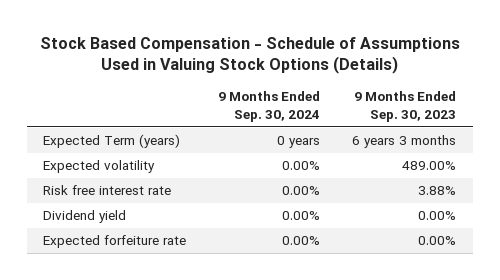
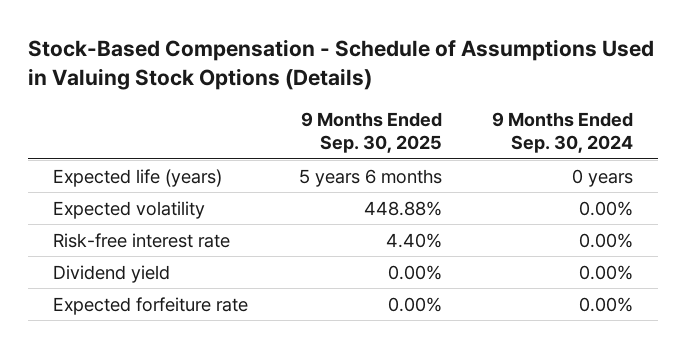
[39,36,460,75] Stock Based Compensation - Schedule of Assumptions Used in Valuing Stock Options (Details) -> [27,39,654,91] Stock-Based Compensation - Schedule of Assumptions Used in Valuing Stock Options (Details)
[354,91,457,122] 9 Months Ended Sep. 30, 2023 -> none
none -> [300,112,442,154] 9 Months Ended Sep. 30, 2025
[43,134,181,149] Expected Term (years) -> [53,168,223,187] Expected life (years)
[43,185,172,196] Risk free interest rate -> [53,232,231,248] Risk-free interest rate

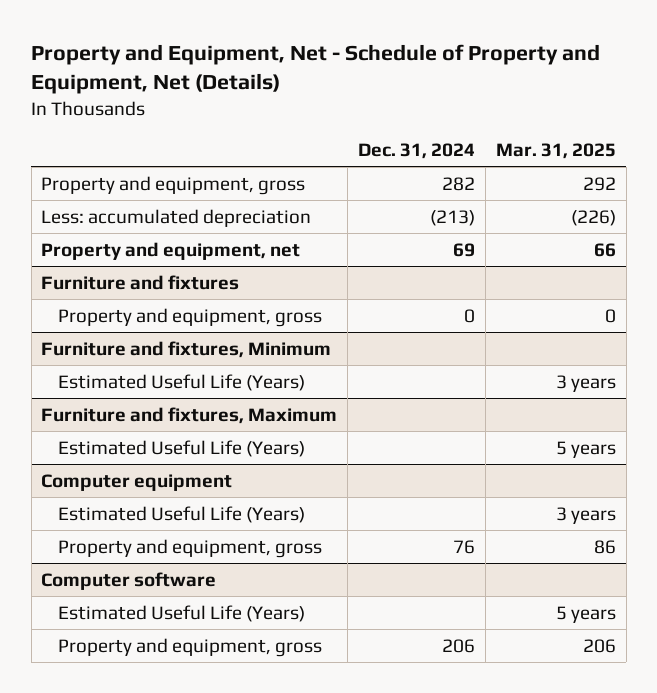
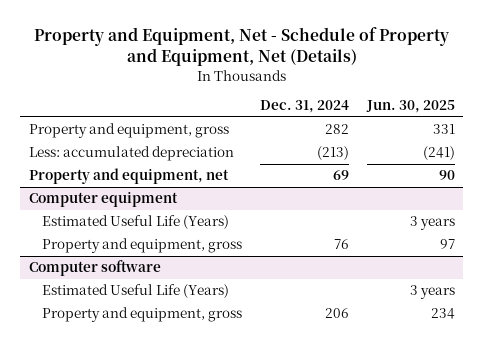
[495,143,616,160] Mar. 31, 2025 -> none
none -> [365,100,455,114] Jun. 30, 2025
[41,274,240,290] Furniture and fixtures -> none
[57,307,322,327] Property and equipment, gross -> none
[41,340,332,358] Furniture and fixtures, Minimum -> none
[57,373,305,391] Estimated Useful Life (Years) -> none
[41,406,338,424] Furniture and fixtures, Maximum -> none
[57,439,305,457] Estimated Useful Life (Years) -> none

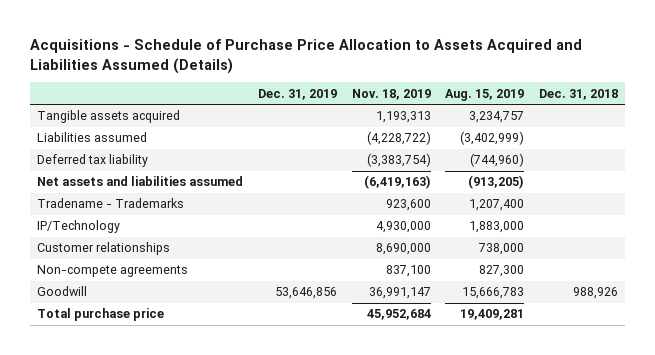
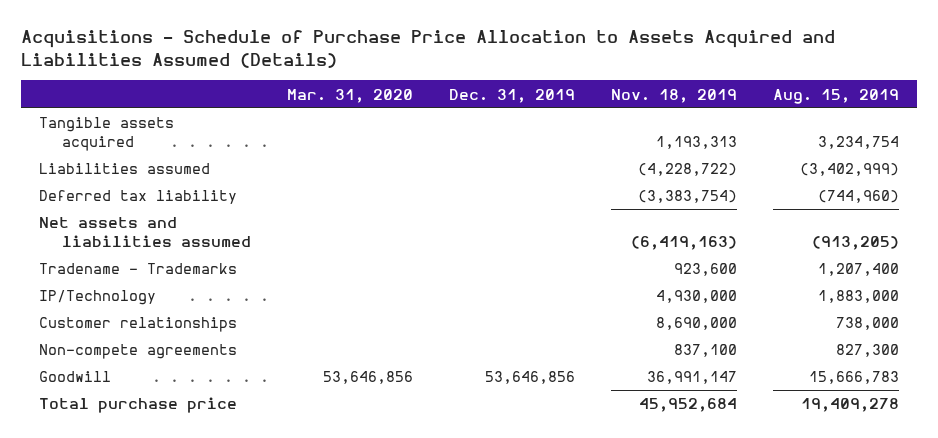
[538,88,618,100] Dec. 31, 2018 -> none
none -> [287,88,414,103] Mar. 31, 2020
[469,111,525,124] 3,234,757 -> [818,135,900,149] 3,234,754
[460,309,525,321] 19,409,281 -> [801,398,900,413] 19,409,278

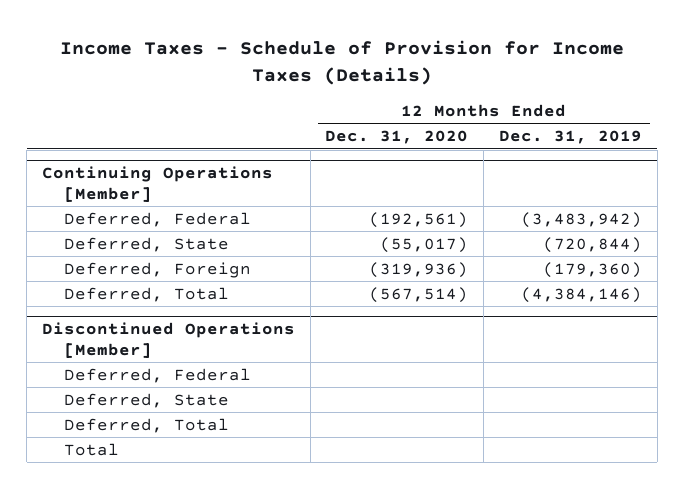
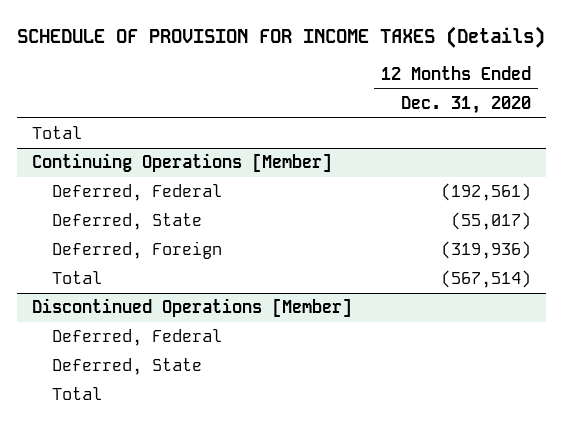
[59,39,624,85] Income Taxes - Schedule of Provision for Income Taxes (Details) -> [17,25,546,48] SCHEDULE OF PROVISION FOR INCOME TAXES (Details)
[499,130,643,145] Dec. 31, 2019 -> none
none -> [31,126,82,140] Total
[64,286,230,302] Deferred, Total -> [52,271,103,285] Total
[64,417,230,433] Deferred, Total -> none

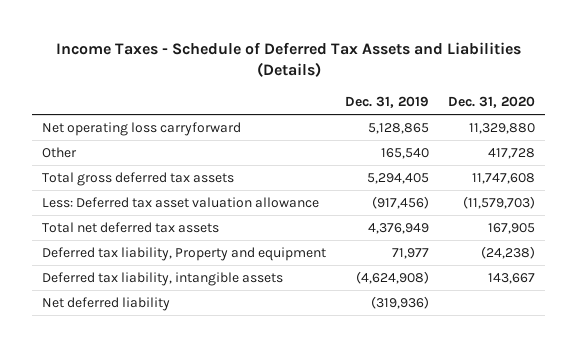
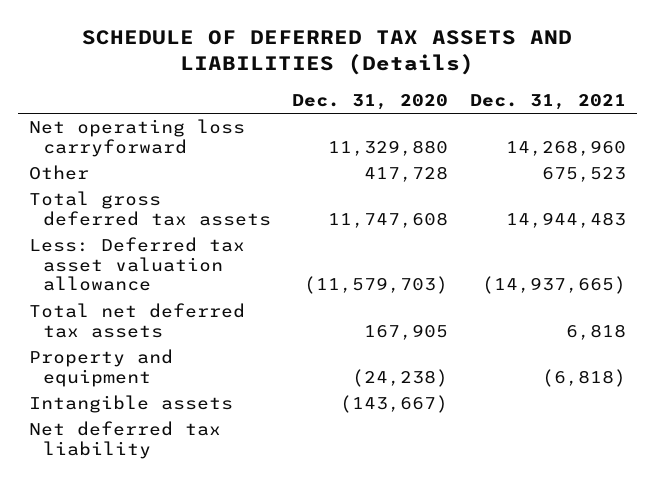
[55,41,521,78] Income Taxes - Schedule of Deferred Tax Assets and Liabilities (Details) -> [82,29,573,75] SCHEDULE OF DEFERRED TAX ASSETS AND LIABILITIES (Details)
[345,96,430,109] Dec. 31, 2019 -> none
none -> [470,93,627,110] Dec. 31, 2021
[41,247,326,262] Deferred tax liability, Property and equipment -> [28,349,173,387] Property and equipment
[41,272,283,287] Deferred tax liability, intangible assets -> [28,395,233,414] Intangible assets
[488,273,536,285] 143,667 -> [340,395,449,414] (143,667)
[41,297,170,312] Net deferred liability -> [28,421,221,459] Net deferred tax liability

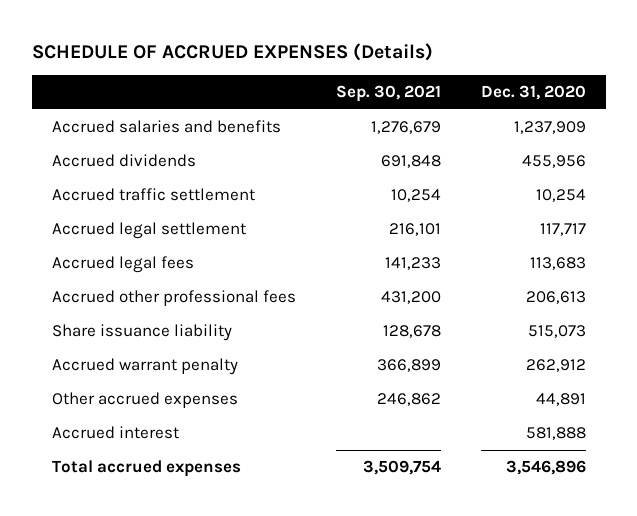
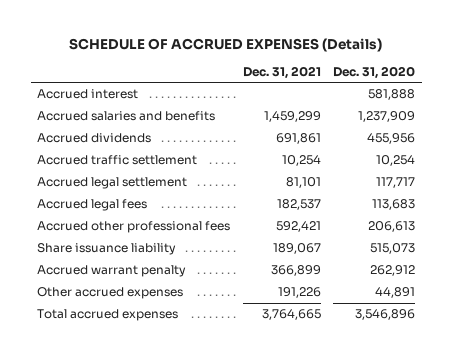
[335,85,441,103] Sep. 30, 2021 -> none
none -> [242,65,321,79] Dec. 31, 2021
[51,426,179,440] Accrued interest -> [36,89,138,100] Accrued interest

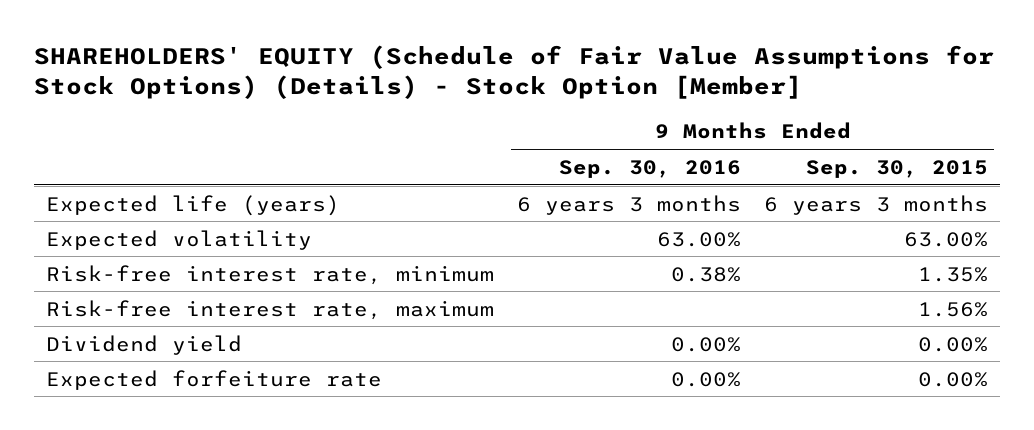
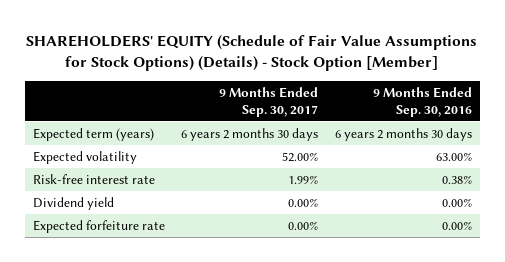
[806,159,989,178] Sep. 30, 2015 -> none
none -> [219,86,319,117] 9 Months Ended Sep. 30, 2017
[45,194,340,216] Expected life (years) -> [32,127,154,141] Expected term (years)
[517,194,742,215] 6 years 3 months -> [334,127,472,141] 6 years 2 months 30 days
[45,299,494,320] Risk-free interest rate, maximum -> none
[45,264,494,285] Risk-free interest rate, minimum -> [32,173,155,184] Risk-free interest rate

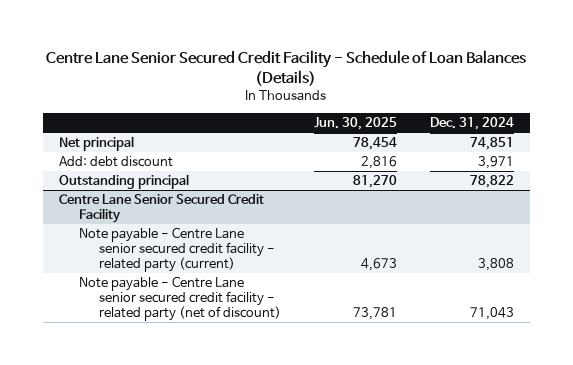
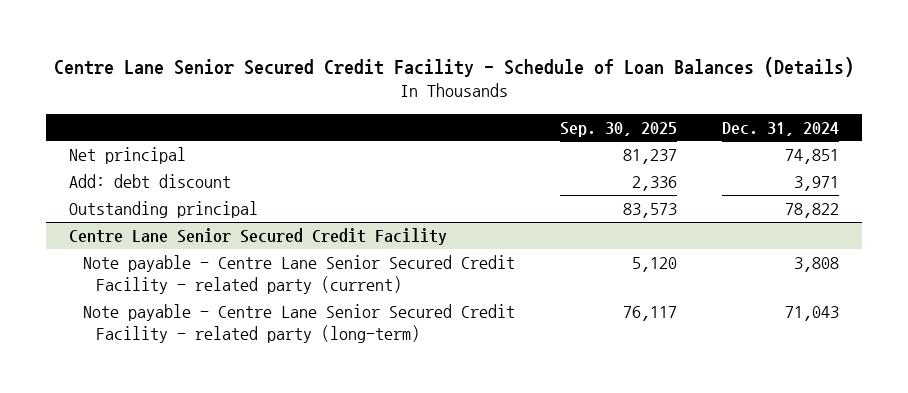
[313,117,397,131] Jun. 30, 2025 -> none
none -> [559,121,677,137] Sep. 30, 2025
[79,227,276,273] Note payable - Centre Lane senior secured credit facility - related party (current) -> [82,254,515,295] Note payable - Centre Lane Senior Secured Credit Facility - related party (current)
[79,276,282,322] Note payable - Centre Lane senior secured credit facility - related party (net of discount) -> [82,303,515,344] Note payable - Centre Lane Senior Secured Credit Facility - related party (long-term)

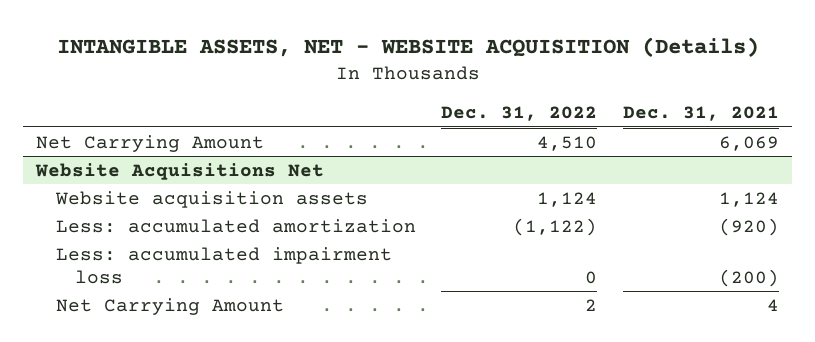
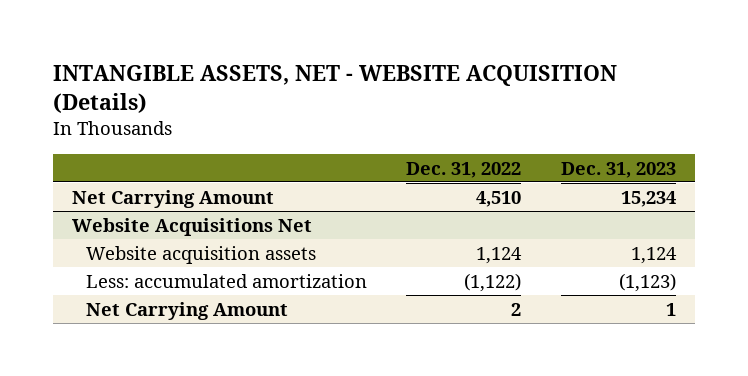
[623,106,780,122] Dec. 31, 2021 -> none
none -> [560,161,676,178] Dec. 31, 2023
[55,246,392,284] Less: accumulated impairment loss -> none

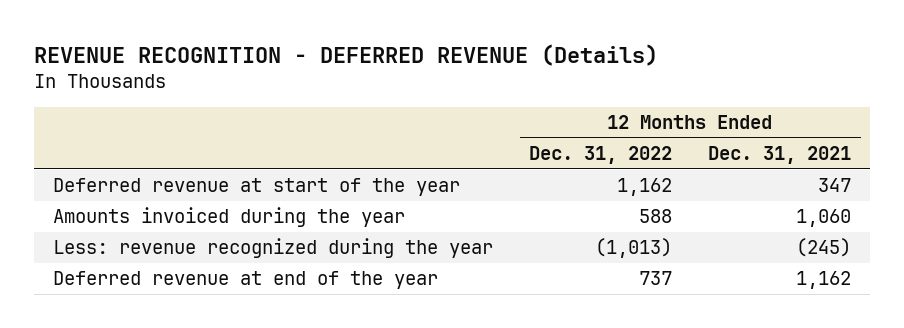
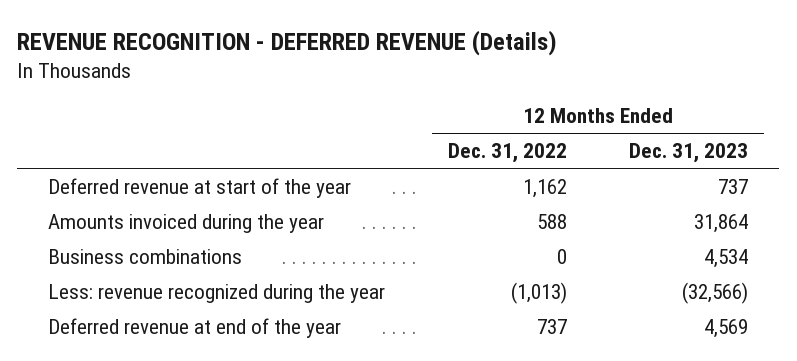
[708,146,852,165] Dec. 31, 2021 -> none
none -> [629,143,749,164] Dec. 31, 2023
none -> [48,248,243,264] Business combinations

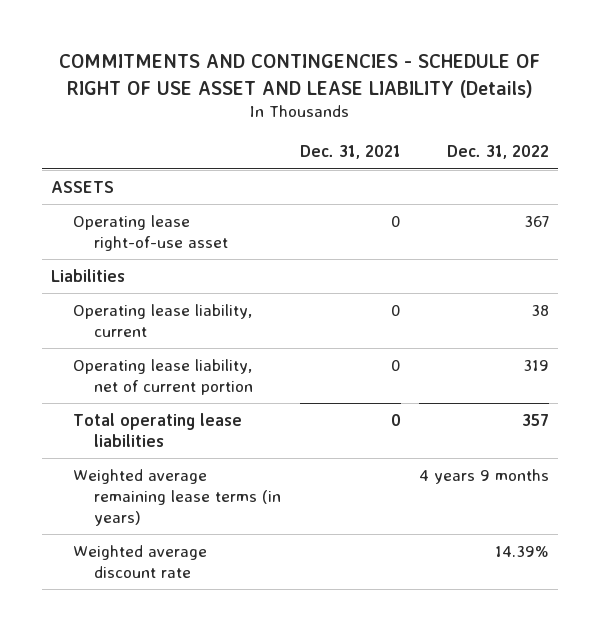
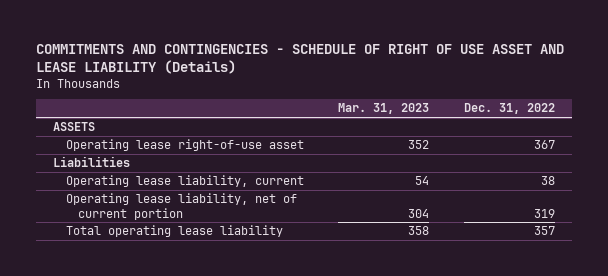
[299,145,401,160] Dec. 31, 2021 -> none
none -> [338,103,430,115] Mar. 31, 2023
[72,468,282,526] Weighted average remaining lease terms (in years) -> none
[72,544,207,578] Weighted average discount rate -> none
[72,412,242,447] Total operating lease liabilities -> [65,225,283,238] Total operating lease liability

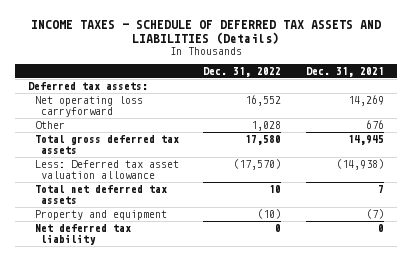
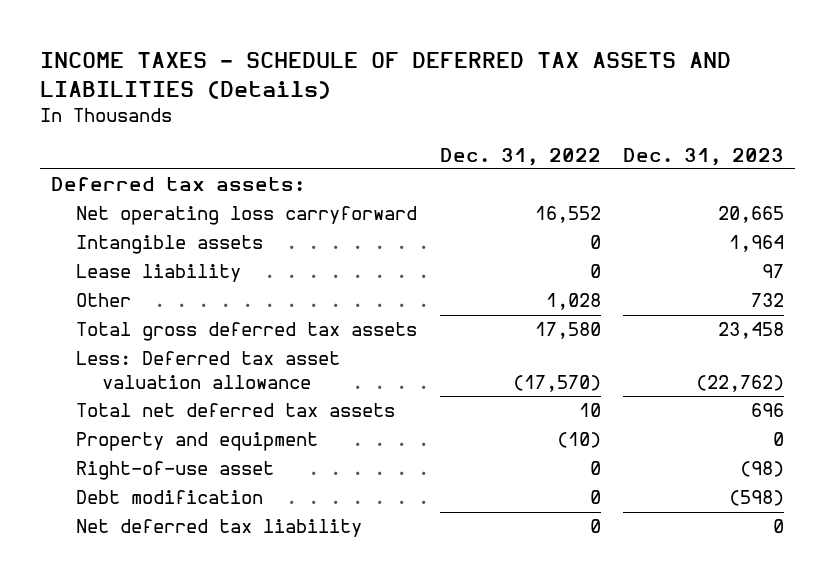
[306,66,385,77] Dec. 31, 2021 -> none
none -> [623,147,785,166] Dec. 31, 2023
none -> [76,235,264,255] Intangible assets
none -> [76,264,242,283] Lease liability
none -> [76,461,275,481] Right-of-use asset
none -> [76,490,264,505] Debt modification

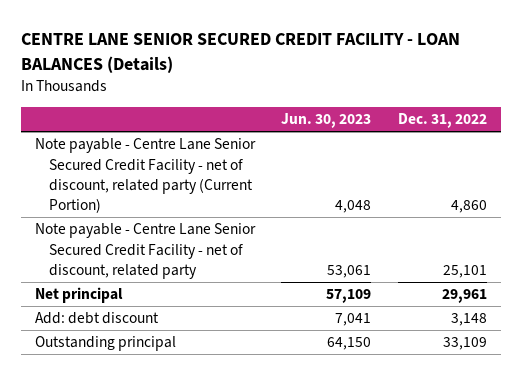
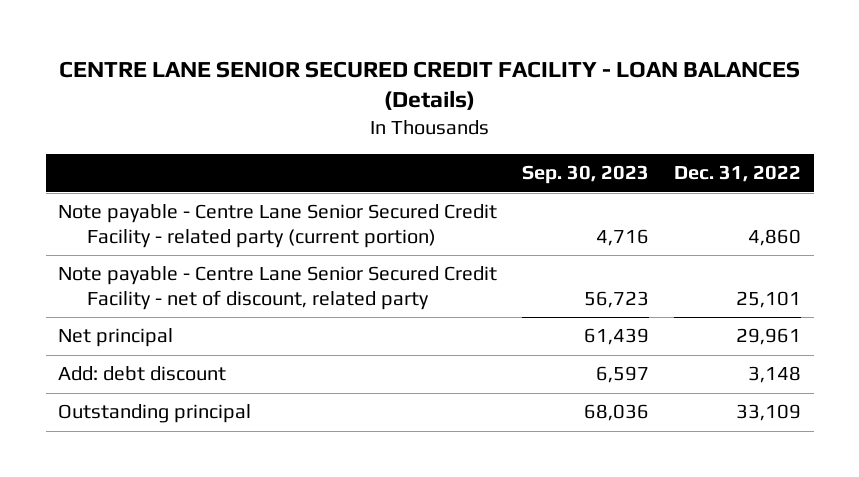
[281,113,372,129] Jun. 30, 2023 -> none
none -> [522,165,650,185] Sep. 30, 2023
[34,138,256,214] Note payable - Centre Lane Senior Secured Credit Facility - net of discount, related party (Current Portion) -> [58,204,498,248] Note payable - Centre Lane Senior Secured Credit Facility - related party (current portion)

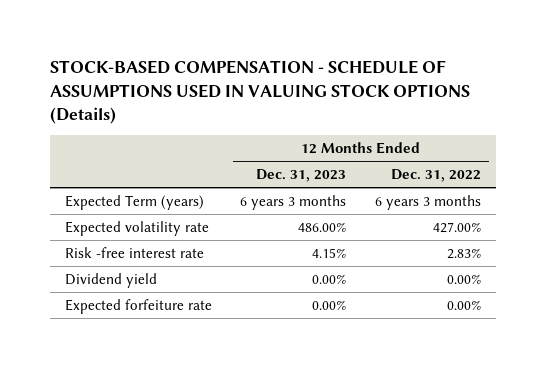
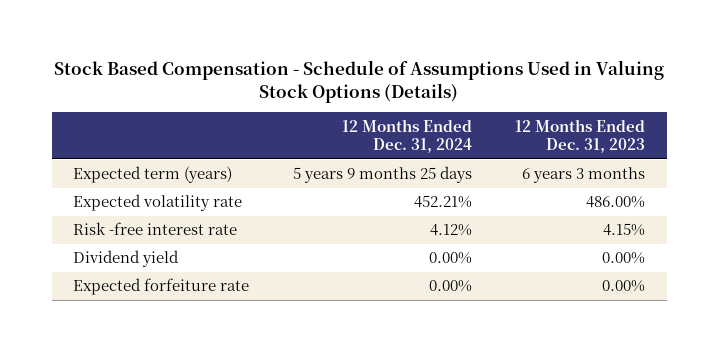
[50,60,471,125] STOCK-BASED COMPENSATION - SCHEDULE OF ASSUMPTIONS USED IN VALUING STOCK OPTIONS (Details) -> [54,59,665,103] Stock Based Compensation - Schedule of Assumptions Used in Valuing Stock Options (Details)
[391,169,482,183] Dec. 31, 2022 -> none
none -> [341,118,472,154] 12 Months Ended Dec. 31, 2024
[64,194,204,210] Expected Term (years) -> [73,166,233,184] Expected term (years)

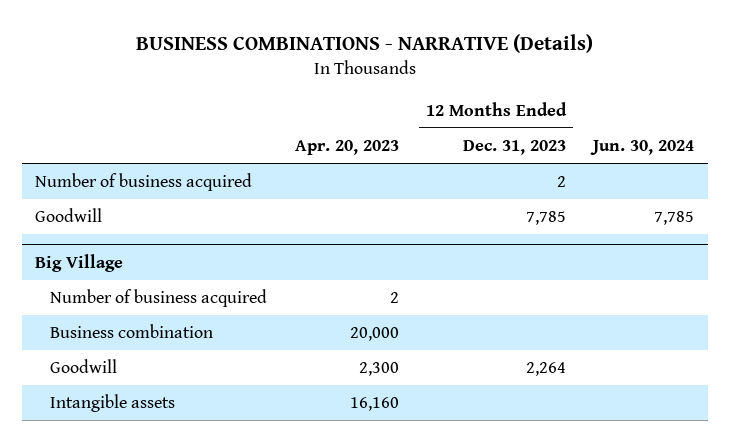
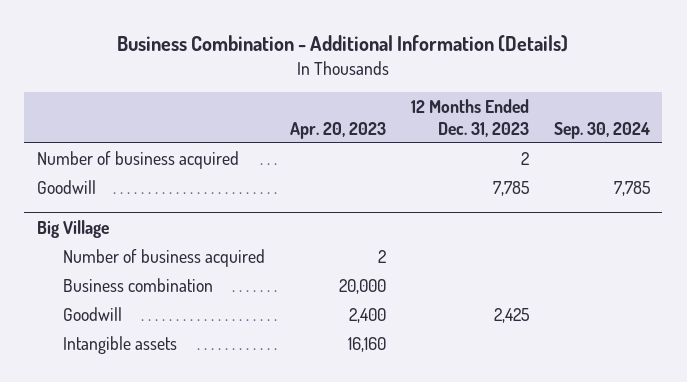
[135,33,593,53] BUSINESS COMBINATIONS - NARRATIVE (Details) -> [117,35,569,53] Business Combination - Additional Information (Details)
[590,140,695,156] Jun. 30, 2024 -> none
none -> [553,121,650,139] Sep. 30, 2024
[358,362,399,377] 2,300 -> [348,307,386,323] 2,400
[525,362,566,377] 2,264 -> [493,307,529,323] 2,425

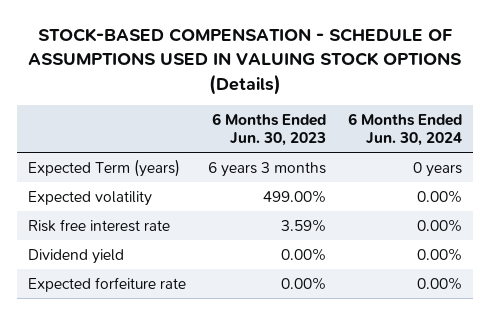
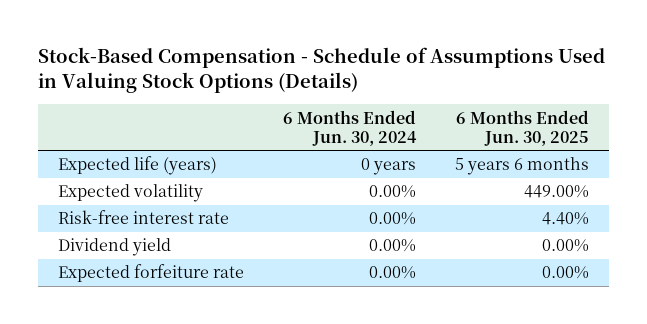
[27,28,462,95] STOCK-BASED COMPENSATION - SCHEDULE OF ASSUMPTIONS USED IN VALUING STOCK OPTIONS (Details) -> [38,47,606,94] Stock-Based Compensation - Schedule of Assumptions Used in Valuing Stock Options (Details)
[211,113,326,147] 6 Months Ended Jun. 30, 2023 -> none
none -> [456,109,590,146] 6 Months Ended Jun. 30, 2025
[27,158,180,177] Expected Term (years) -> [58,156,218,176] Expected life (years)
[27,218,170,232] Risk free interest rate -> [58,210,230,225] Risk-free interest rate

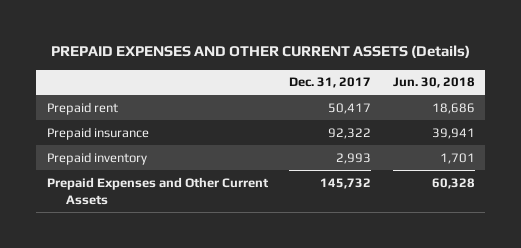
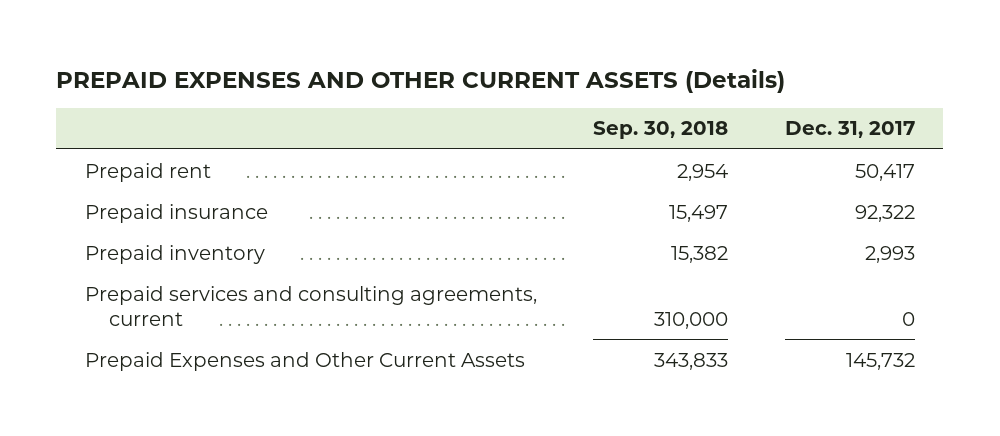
[392,77,475,89] Jun. 30, 2018 -> none
none -> [593,121,729,140] Sep. 30, 2018
none -> [84,285,537,326] Prepaid services and consulting agreements, current

